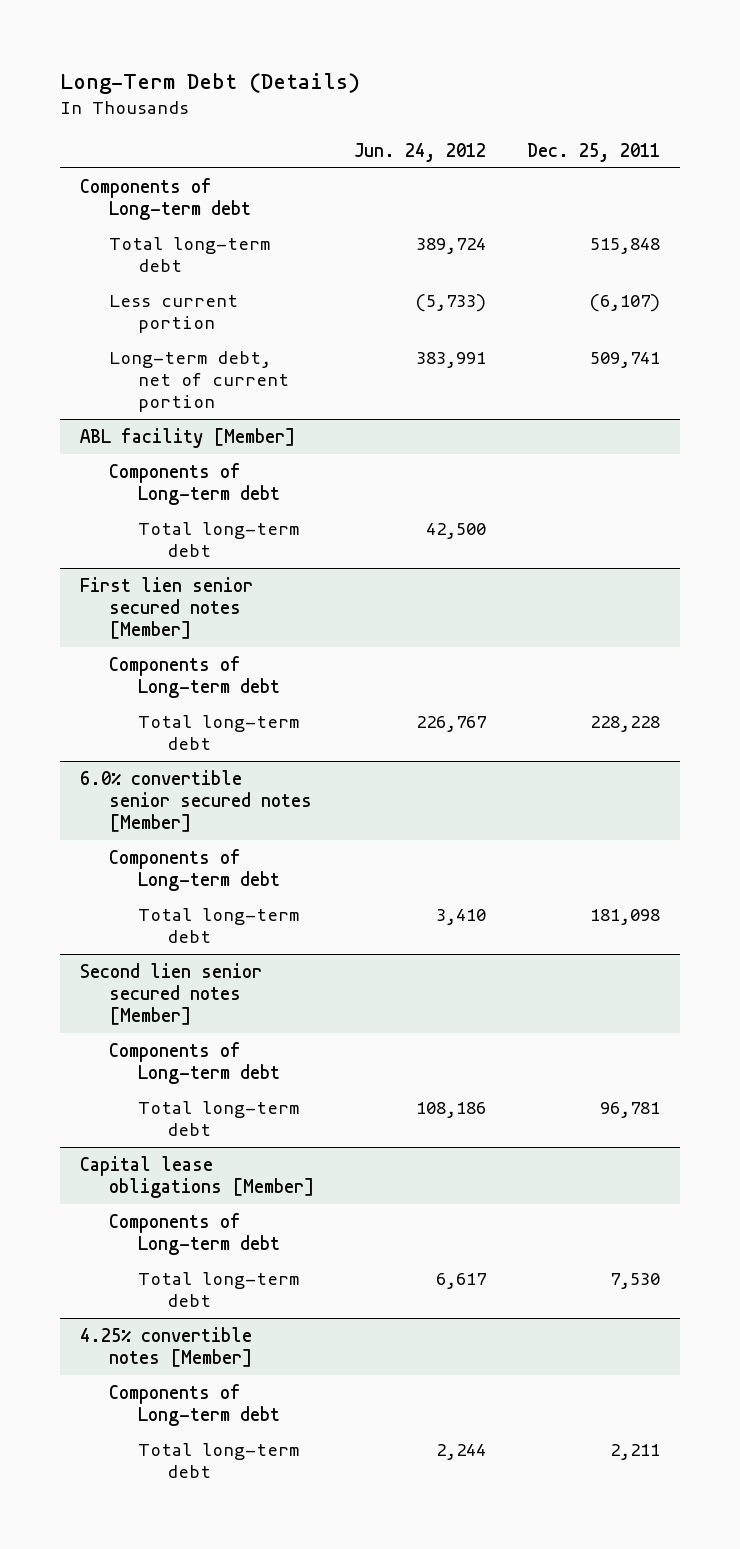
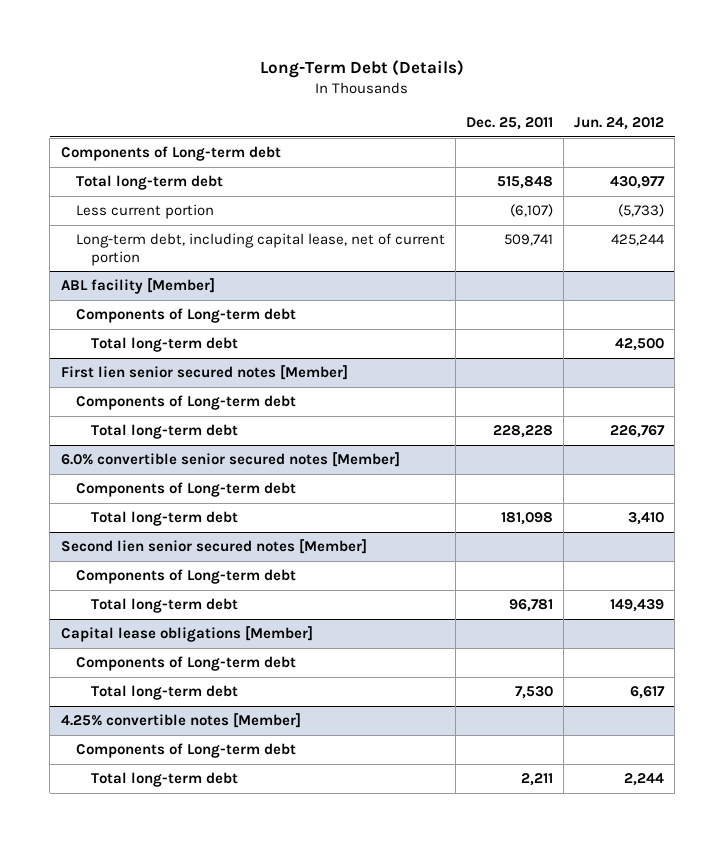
[416,237,487,254] 389,724 -> [610,176,666,190] 430,977
[109,350,290,412] Long-term debt, net of current portion -> [75,233,445,266] Long-term debt, including capital lease, net of current portion
[416,351,487,368] 383,991 -> [611,234,666,247] 425,244
[416,1101,487,1118] 108,186 -> [610,599,665,613] 149,439

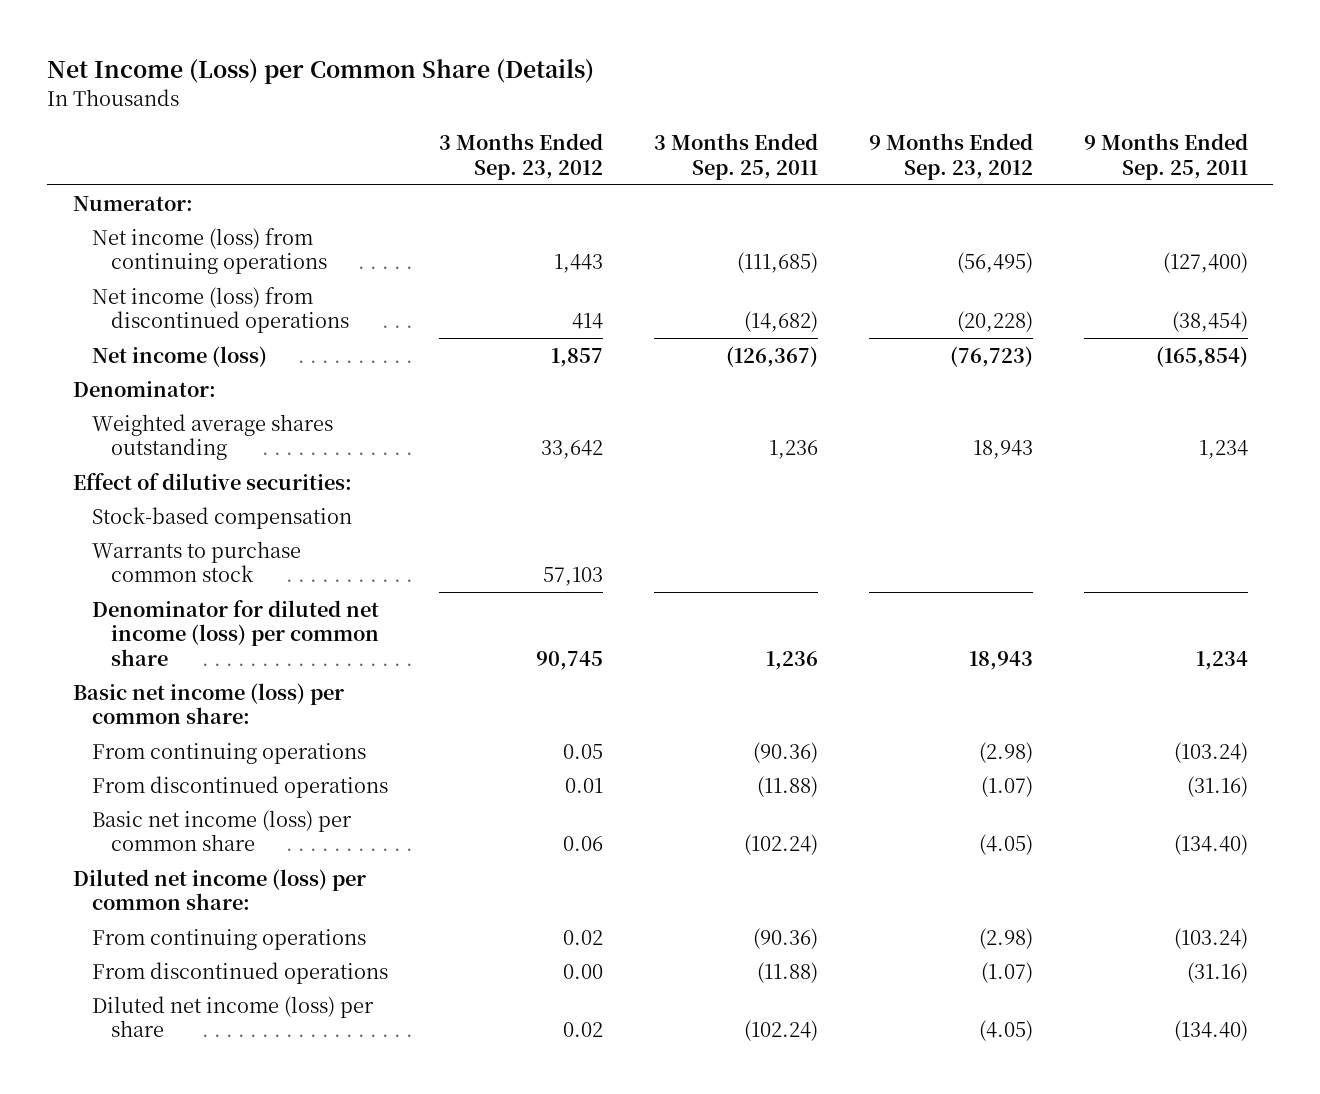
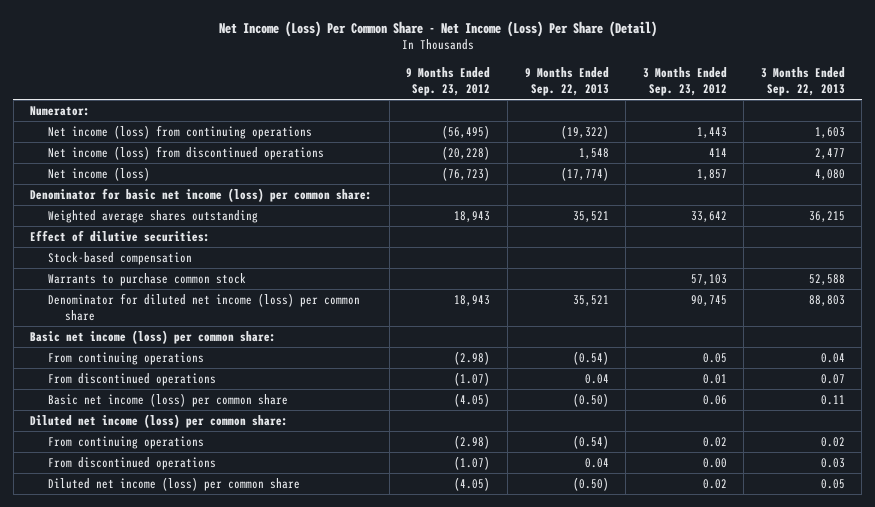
[47,59,595,85] Net Income (Loss) per Common Share (Details) -> [218,20,657,37] Net Income (Loss) Per Common Share - Net Income (Loss) Per Share (Detail)
[653,133,818,180] 3 Months Ended Sep. 25, 2011 -> none
[1083,133,1248,180] 9 Months Ended Sep. 25, 2011 -> none
none -> [524,66,609,96] 9 Months Ended Sep. 22, 2013
none -> [760,66,845,96] 3 Months Ended Sep. 22, 2013
[72,380,216,397] Denominator: -> none
none -> [30,188,373,203] Denominator for basic net income (loss) per common share:
[91,995,374,1038] Diluted net income (loss) per share -> [47,477,300,492] Diluted net income (loss) per common share

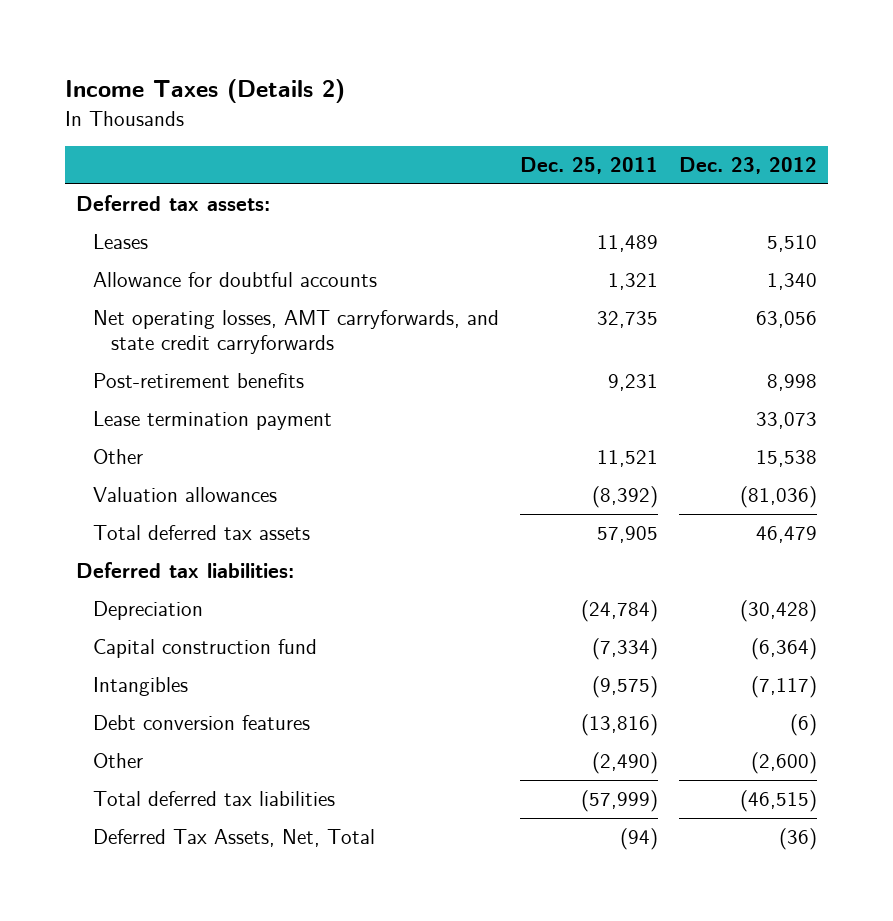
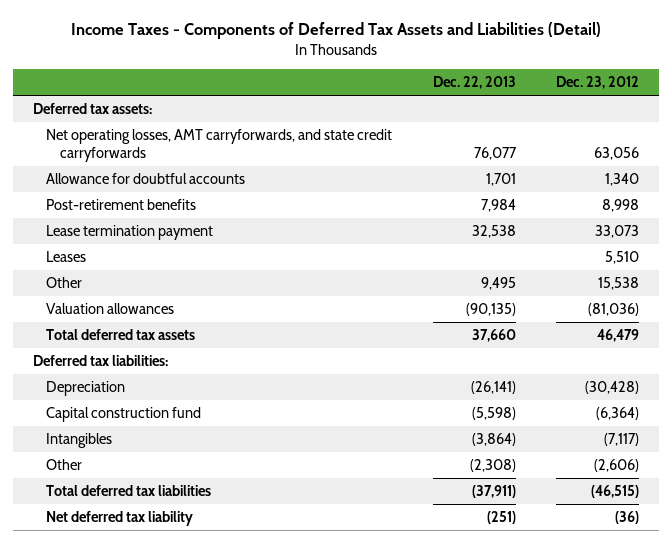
[64,79,345,104] Income Taxes (Details 2) -> [71,22,602,40] Income Taxes - Components of Deferred Tax Assets and Liabilities (Detail)
[520,157,659,175] Dec. 25, 2011 -> none
none -> [432,76,516,90] Dec. 22, 2013
[93,272,378,288] Allowance for doubtful accounts -> [46,172,246,184] Allowance for doubtful accounts
[93,234,149,250] Leases -> [46,250,87,262] Leases
[93,715,311,731] Debt conversion features -> none
[751,752,818,775] (2,600) -> [594,458,640,472] (2,606)
[93,829,376,848] Deferred Tax Assets, Net, Total -> [46,510,194,526] Net deferred tax liability

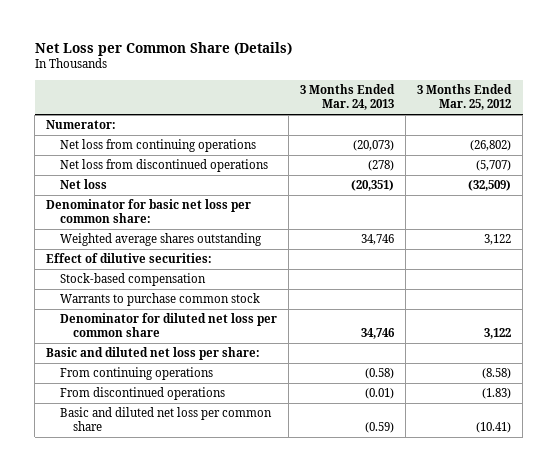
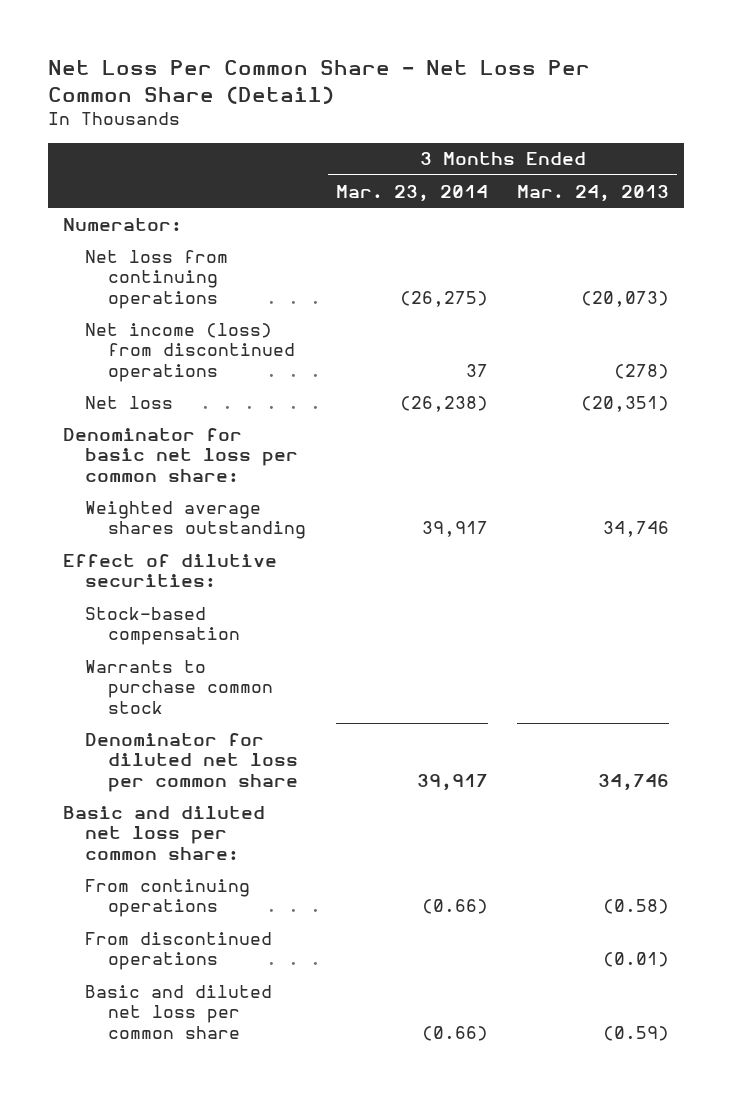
[34,41,292,56] Net Loss per Common Share (Details) -> [47,59,590,104] Net Loss Per Common Share - Net Loss Per Common Share (Detail)
[417,84,513,111] 3 Months Ended Mar. 25, 2012 -> none
none -> [335,184,488,202] Mar. 23, 2014
[59,159,268,173] Net loss from discontinued operations -> [85,322,295,382] Net income (loss) from discontinued operations
[46,347,261,361] Basic and diluted net loss per share: -> [62,805,265,860] Basic and diluted net loss per common share:

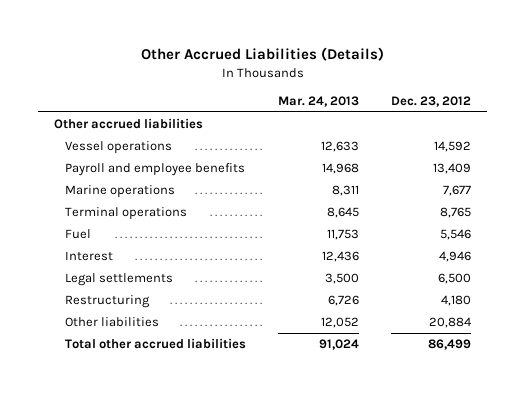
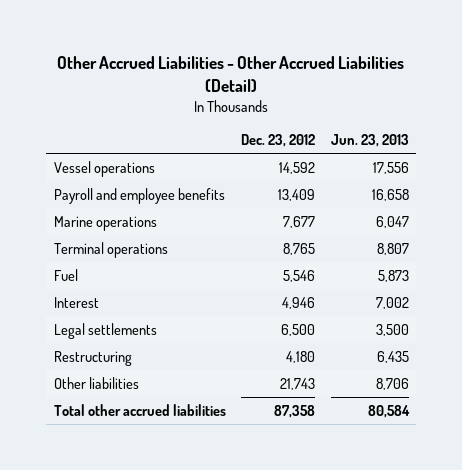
[140,46,384,61] Other Accrued Liabilities (Details) -> [57,55,405,92] Other Accrued Liabilities - Other Accrued Liabilities (Detail)
[278,96,360,108] Mar. 24, 2013 -> none
none -> [330,134,409,148] Jun. 23, 2013
[54,118,204,130] Other accrued liabilities -> none
[428,317,471,329] 20,884 -> [280,377,316,390] 21,743
[427,339,471,351] 86,499 -> [274,404,316,418] 87,358

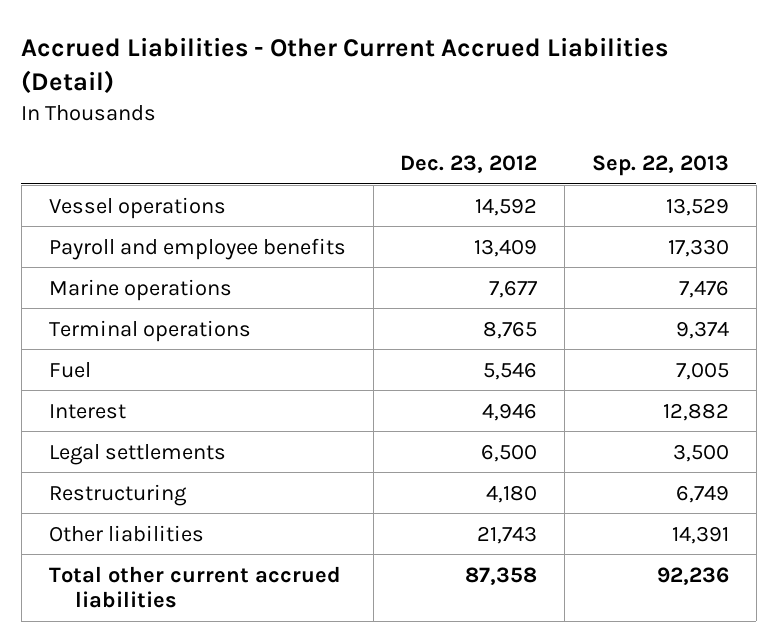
[57,55,405,92] Other Accrued Liabilities - Other Accrued Liabilities (Detail) -> [21,36,669,95] Accrued Liabilities - Other Current Accrued Liabilities (Detail)
[330,134,409,148] Jun. 23, 2013 -> none
none -> [592,155,730,177] Sep. 22, 2013
[53,403,226,416] Total other accrued liabilities -> [48,565,341,609] Total other current accrued liabilities

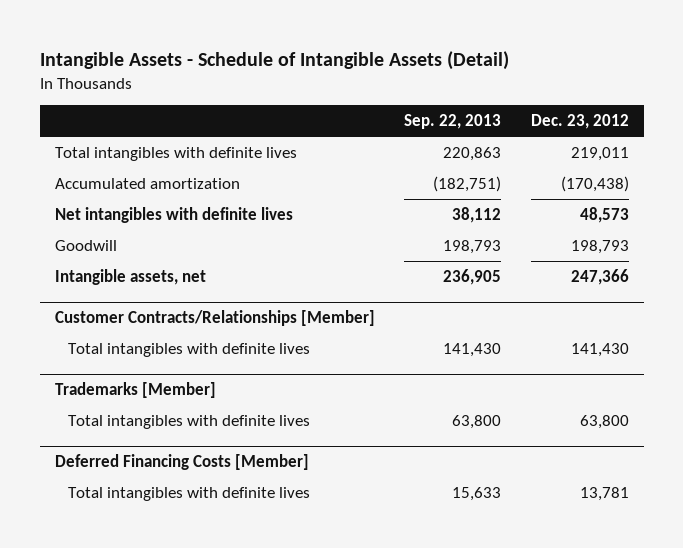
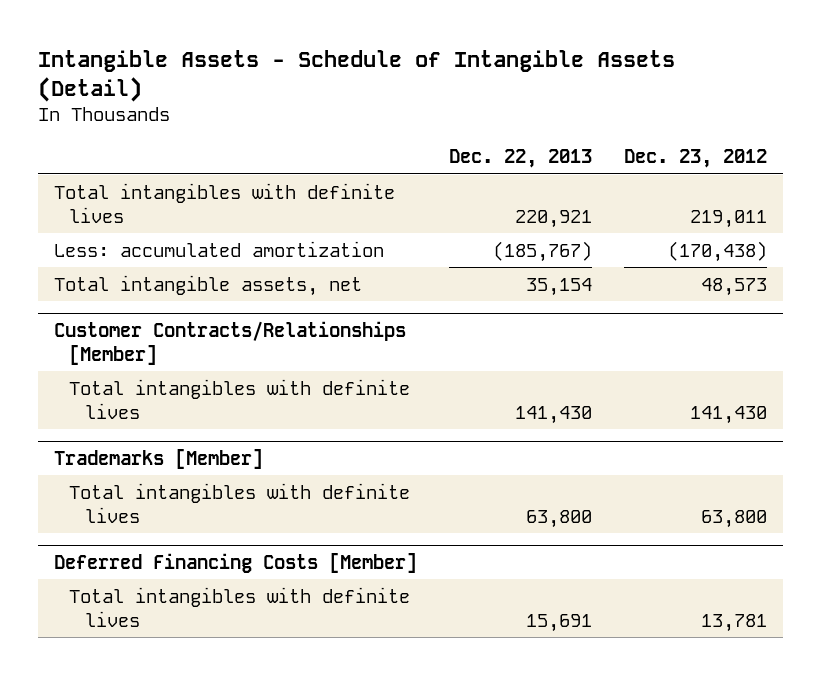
[404,114,502,130] Sep. 22, 2013 -> none
none -> [448,149,592,169] Dec. 22, 2013
[54,239,117,251] Goodwill -> none
[54,268,206,285] Intangible assets, net -> none
[54,177,240,189] Accumulated amortization -> [53,240,384,257] Less: accumulated amortization
[54,206,293,223] Net intangibles with definite lives -> [53,274,362,296] Total intangible assets, net

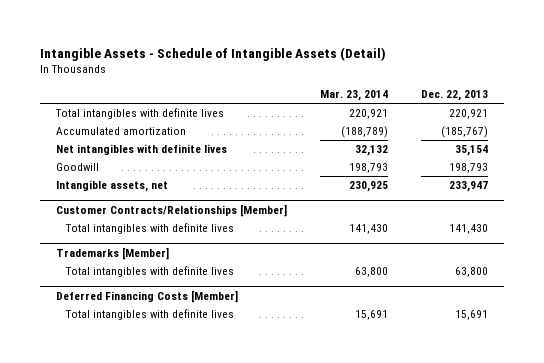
[624,149,768,169] Dec. 23, 2012 -> none
none -> [320,90,389,102] Mar. 23, 2014
[53,240,384,257] Less: accumulated amortization -> [56,127,187,136] Accumulated amortization
[53,274,362,296] Total intangible assets, net -> [56,144,228,156] Net intangibles with definite lives
none -> [56,163,100,172] Goodwill
none -> [56,180,169,193] Intangible assets, net

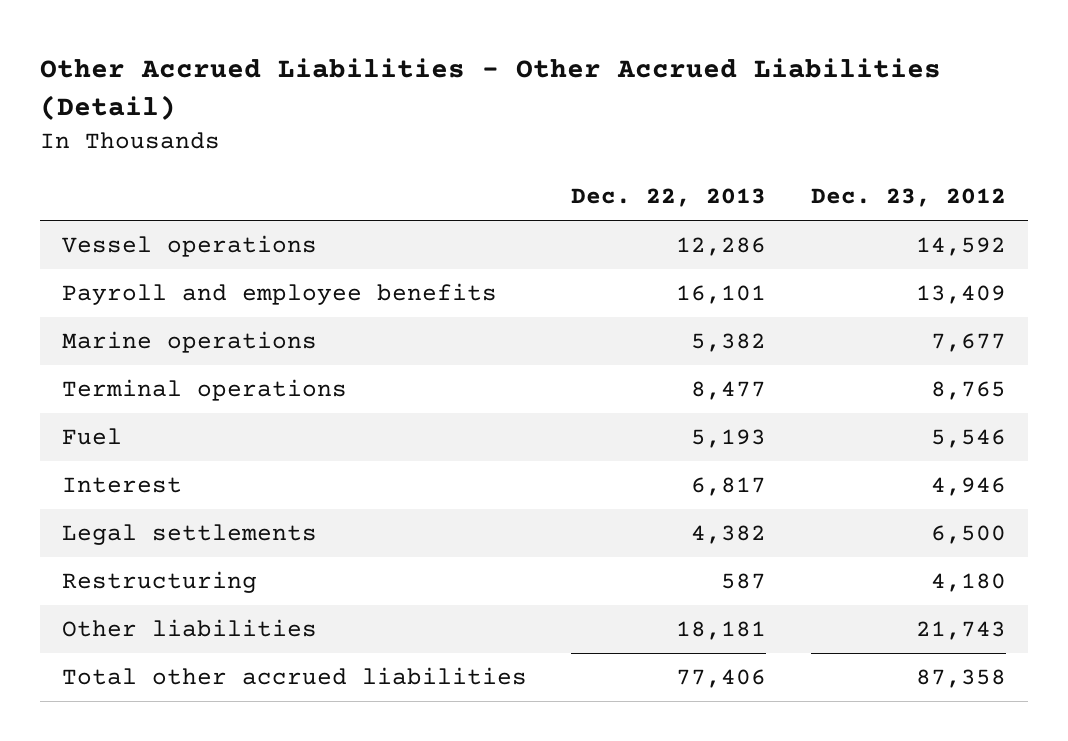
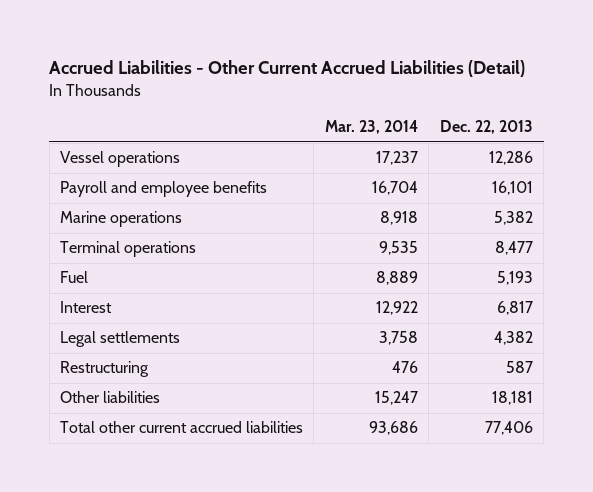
[39,58,941,120] Other Accrued Liabilities - Other Accrued Liabilities (Detail) -> [49,60,526,78] Accrued Liabilities - Other Current Accrued Liabilities (Detail)
[810,188,1006,208] Dec. 23, 2012 -> none
none -> [324,120,418,135] Mar. 23, 2014
[61,667,527,686] Total other accrued liabilities -> [59,421,303,434] Total other current accrued liabilities

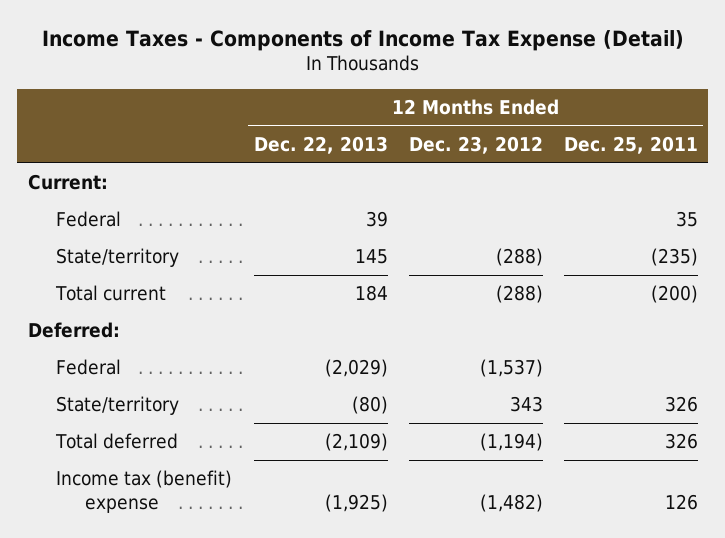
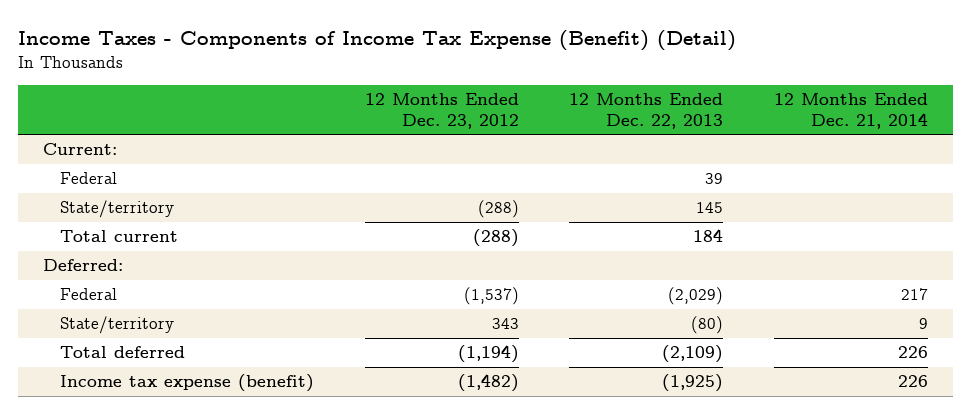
[41,29,684,51] Income Taxes - Components of Income Tax Expense (Detail) -> [17,29,736,51] Income Taxes - Components of Income Tax Expense (Benefit) (Detail)
[563,136,698,155] Dec. 25, 2011 -> none
none -> [773,93,928,129] 12 Months Ended Dec. 21, 2014
[56,470,233,513] Income tax (benefit) expense -> [60,374,315,393] Income tax expense (benefit)

